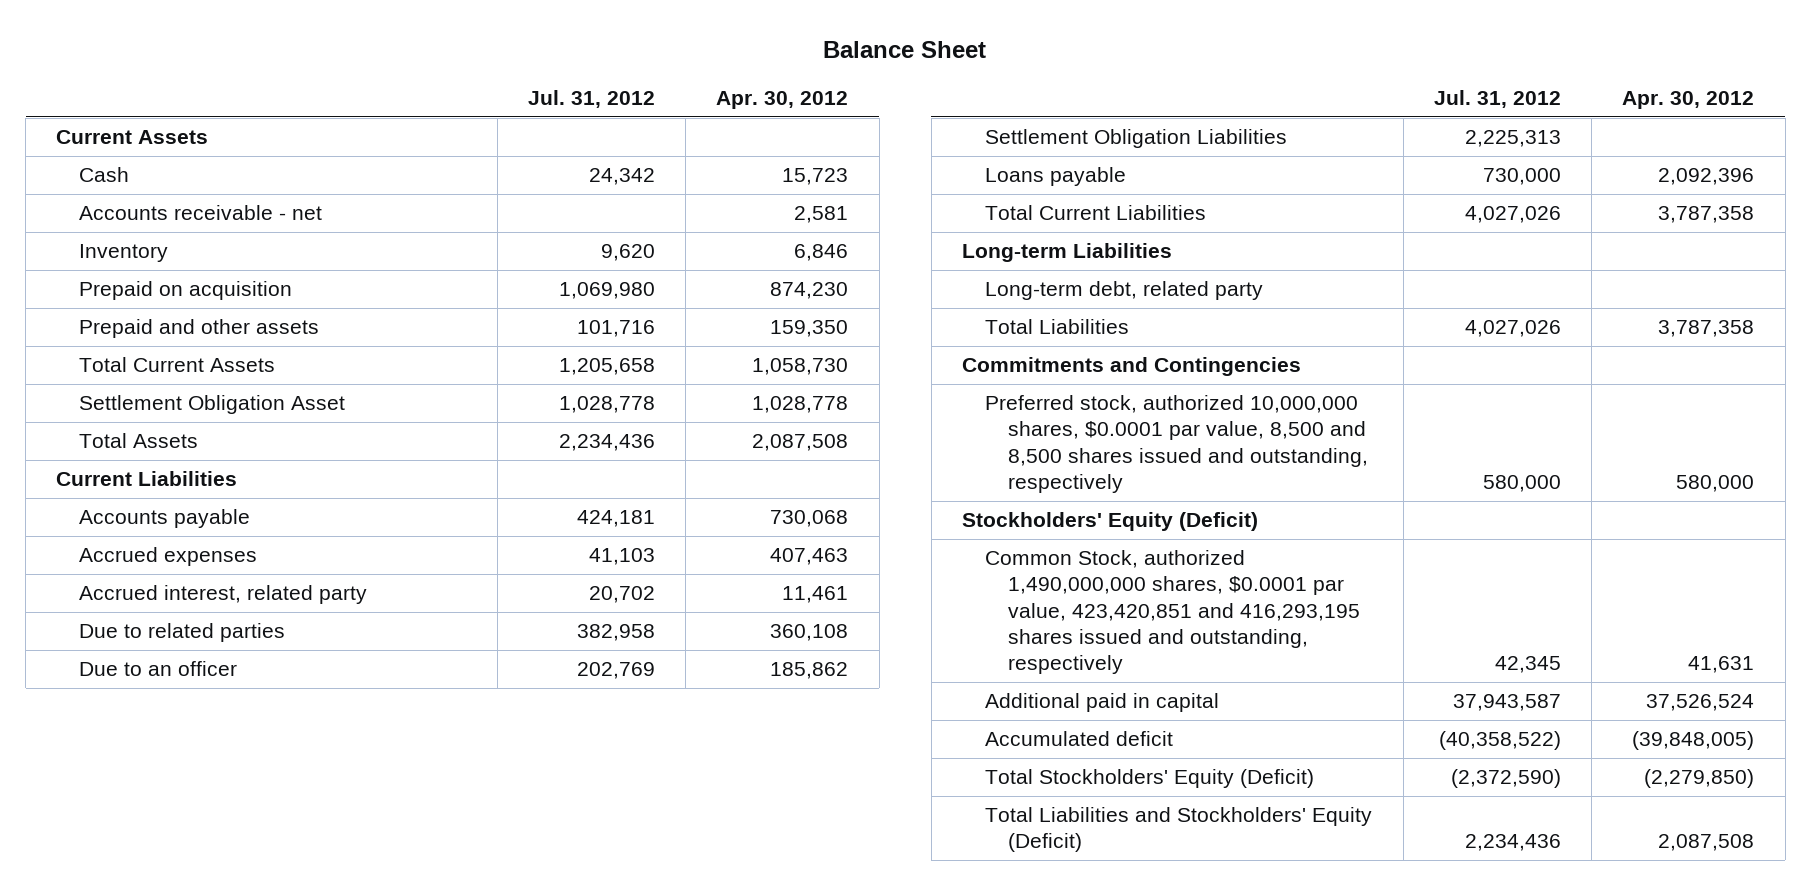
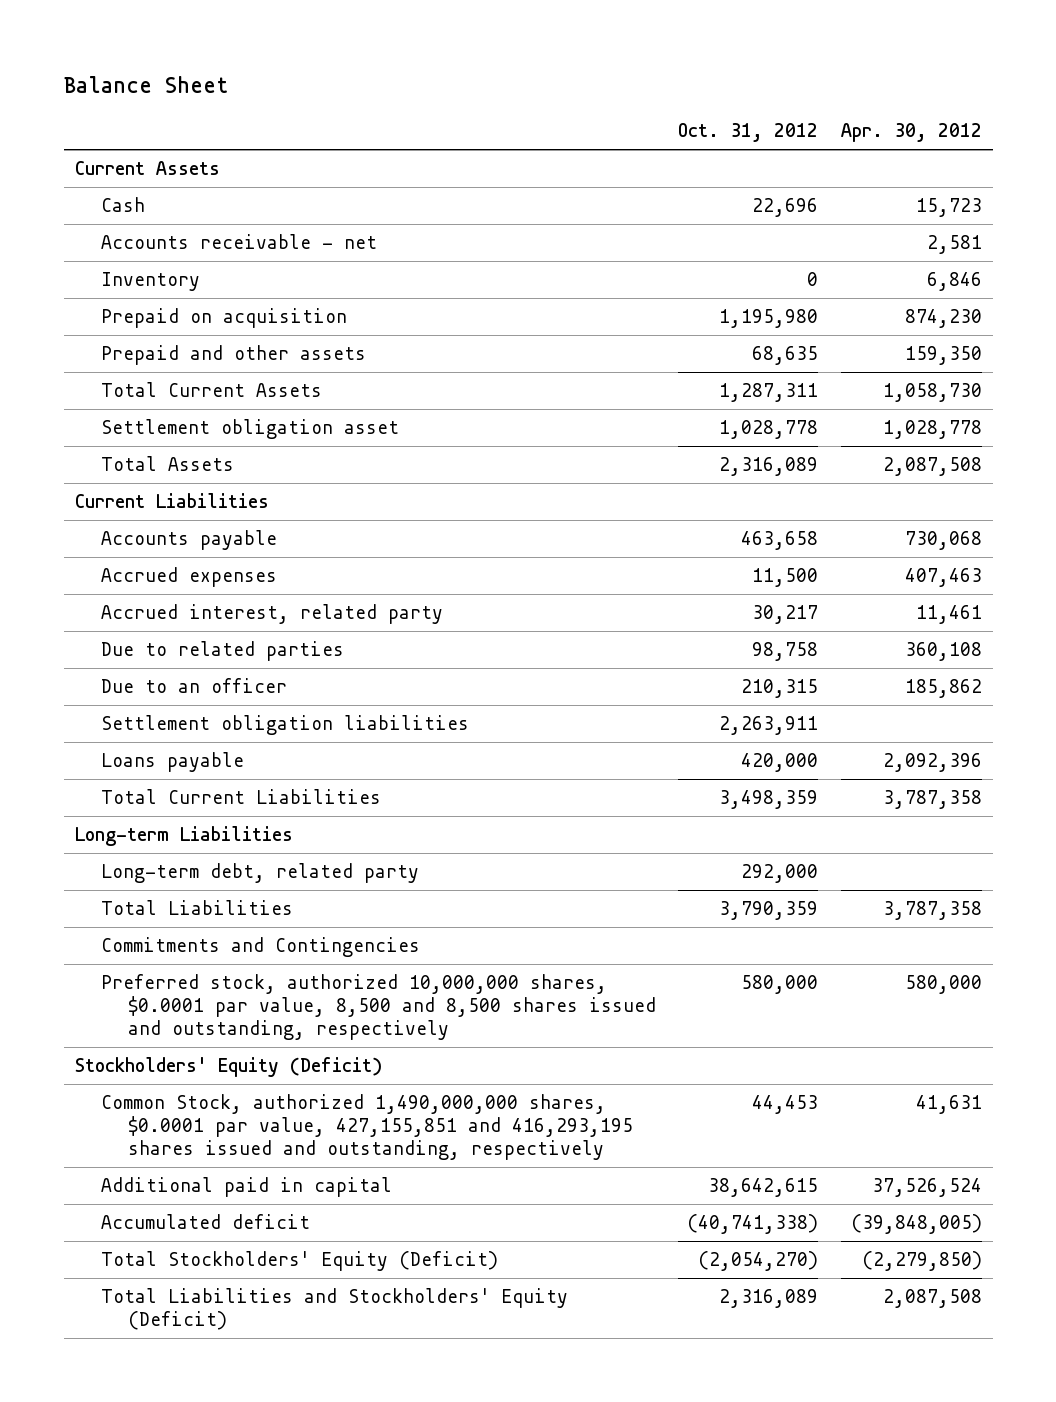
[527,90,655,109] Jul. 31, 2012 -> none
none -> [678,123,819,143] Oct. 31, 2012
[79,395,346,415] Settlement Obligation Asset -> [101,419,400,440] Settlement obligation asset
[985,129,1288,149] Settlement Obligation Liabilities -> [101,715,470,736] Settlement obligation liabilities
[985,550,1361,674] Common Stock, authorized 1,490,000,000 shares, $0.0001 par value, 423,420,851 and 416,293,195 shares issued and outstanding, respectively -> [101,1094,633,1160] Common Stock, authorized 1,490,000,000 shares, $0.0001 par value, 427,155,851 and 416,293,195 shares issued and outstanding, respectively

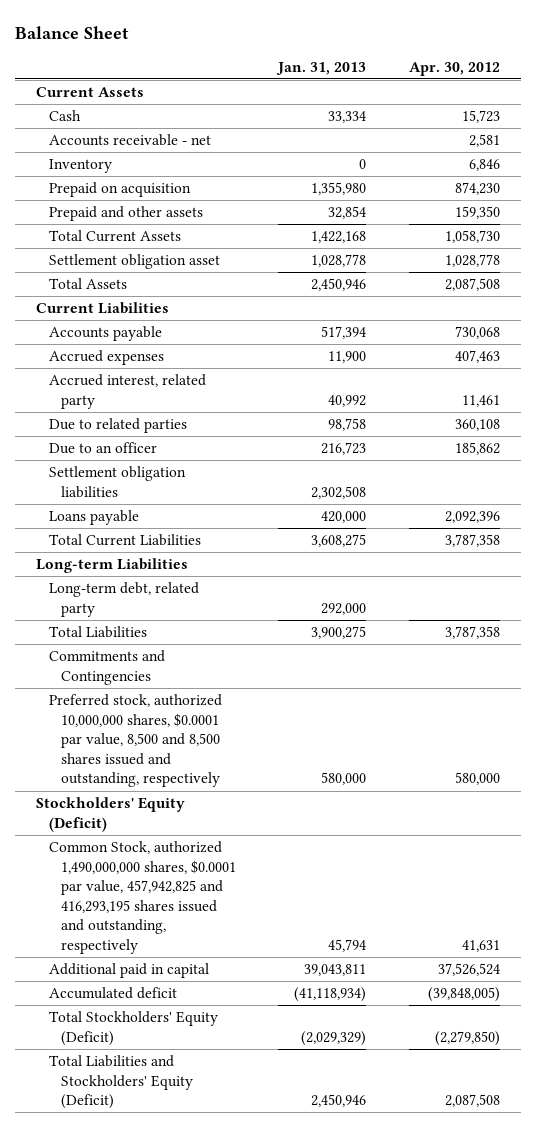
[678,123,819,143] Oct. 31, 2012 -> none
none -> [276,61,367,75] Jan. 31, 2013
[101,1094,633,1160] Common Stock, authorized 1,490,000,000 shares, $0.0001 par value, 427,155,851 and 416,293,195 shares issued and outstanding, respectively -> [48,841,237,955] Common Stock, authorized 1,490,000,000 shares, $0.0001 par value, 457,942,825 and 416,293,195 shares issued and outstanding, respectively

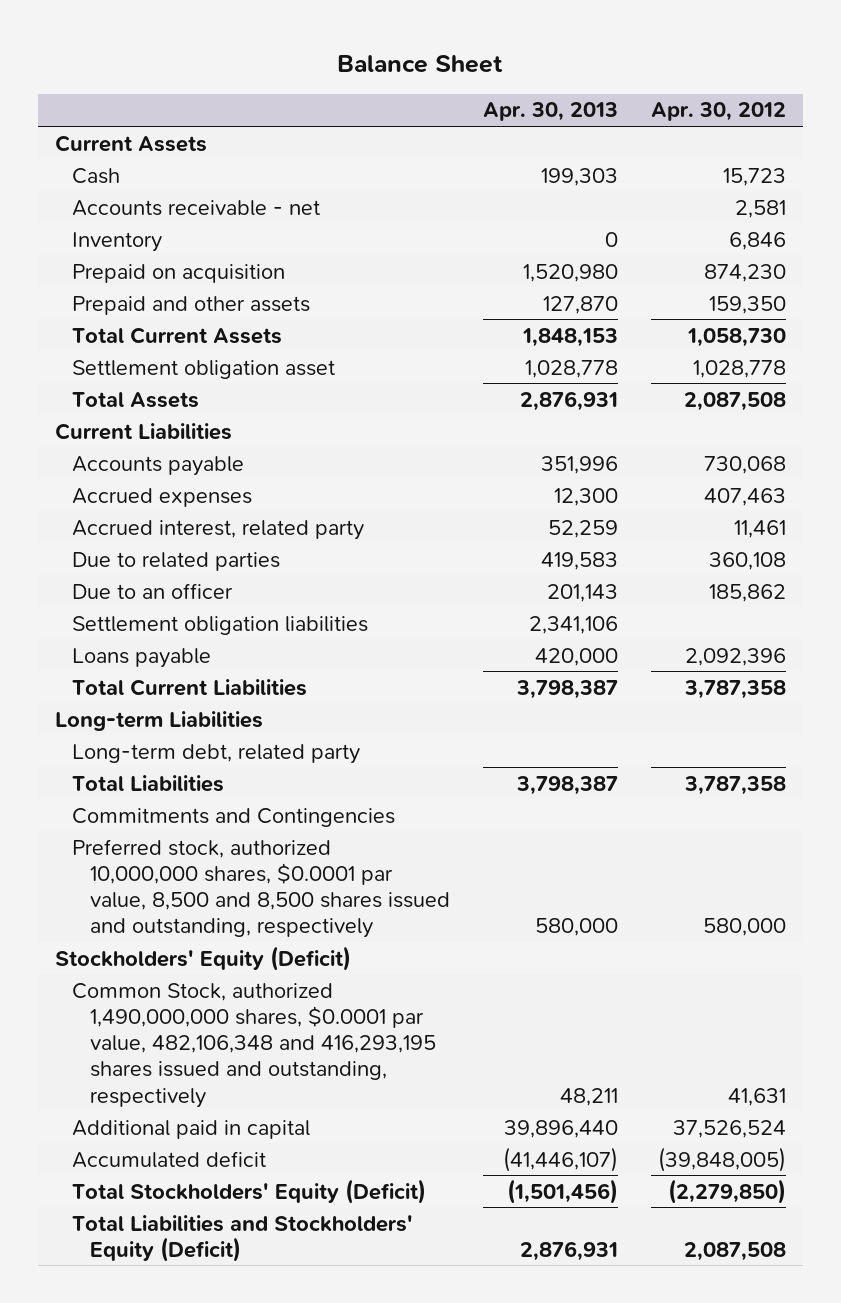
[276,61,367,75] Jan. 31, 2013 -> none
none -> [483,102,619,122] Apr. 30, 2013
[48,841,237,955] Common Stock, authorized 1,490,000,000 shares, $0.0001 par value, 457,942,825 and 416,293,195 shares issued and outstanding, respectively -> [72,982,437,1108] Common Stock, authorized 1,490,000,000 shares, $0.0001 par value, 482,106,348 and 416,293,195 shares issued and outstanding, respectively

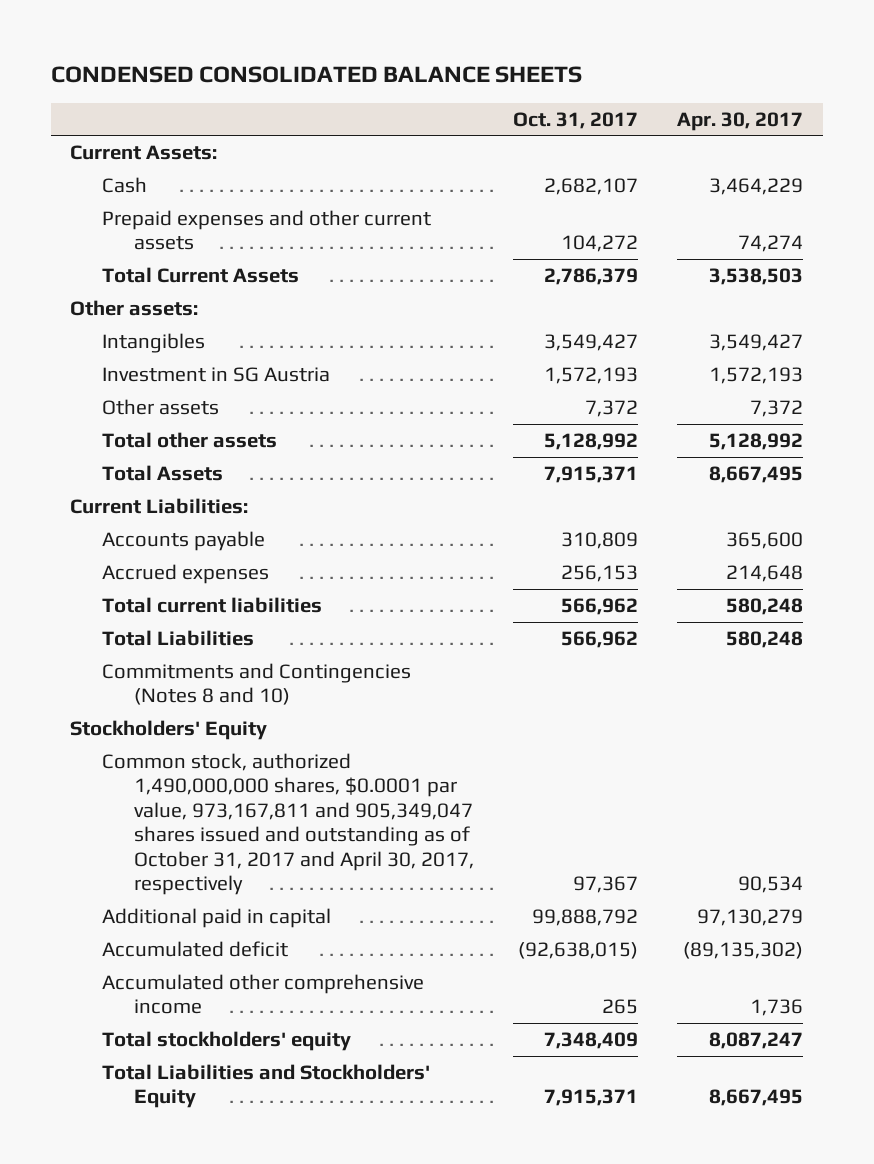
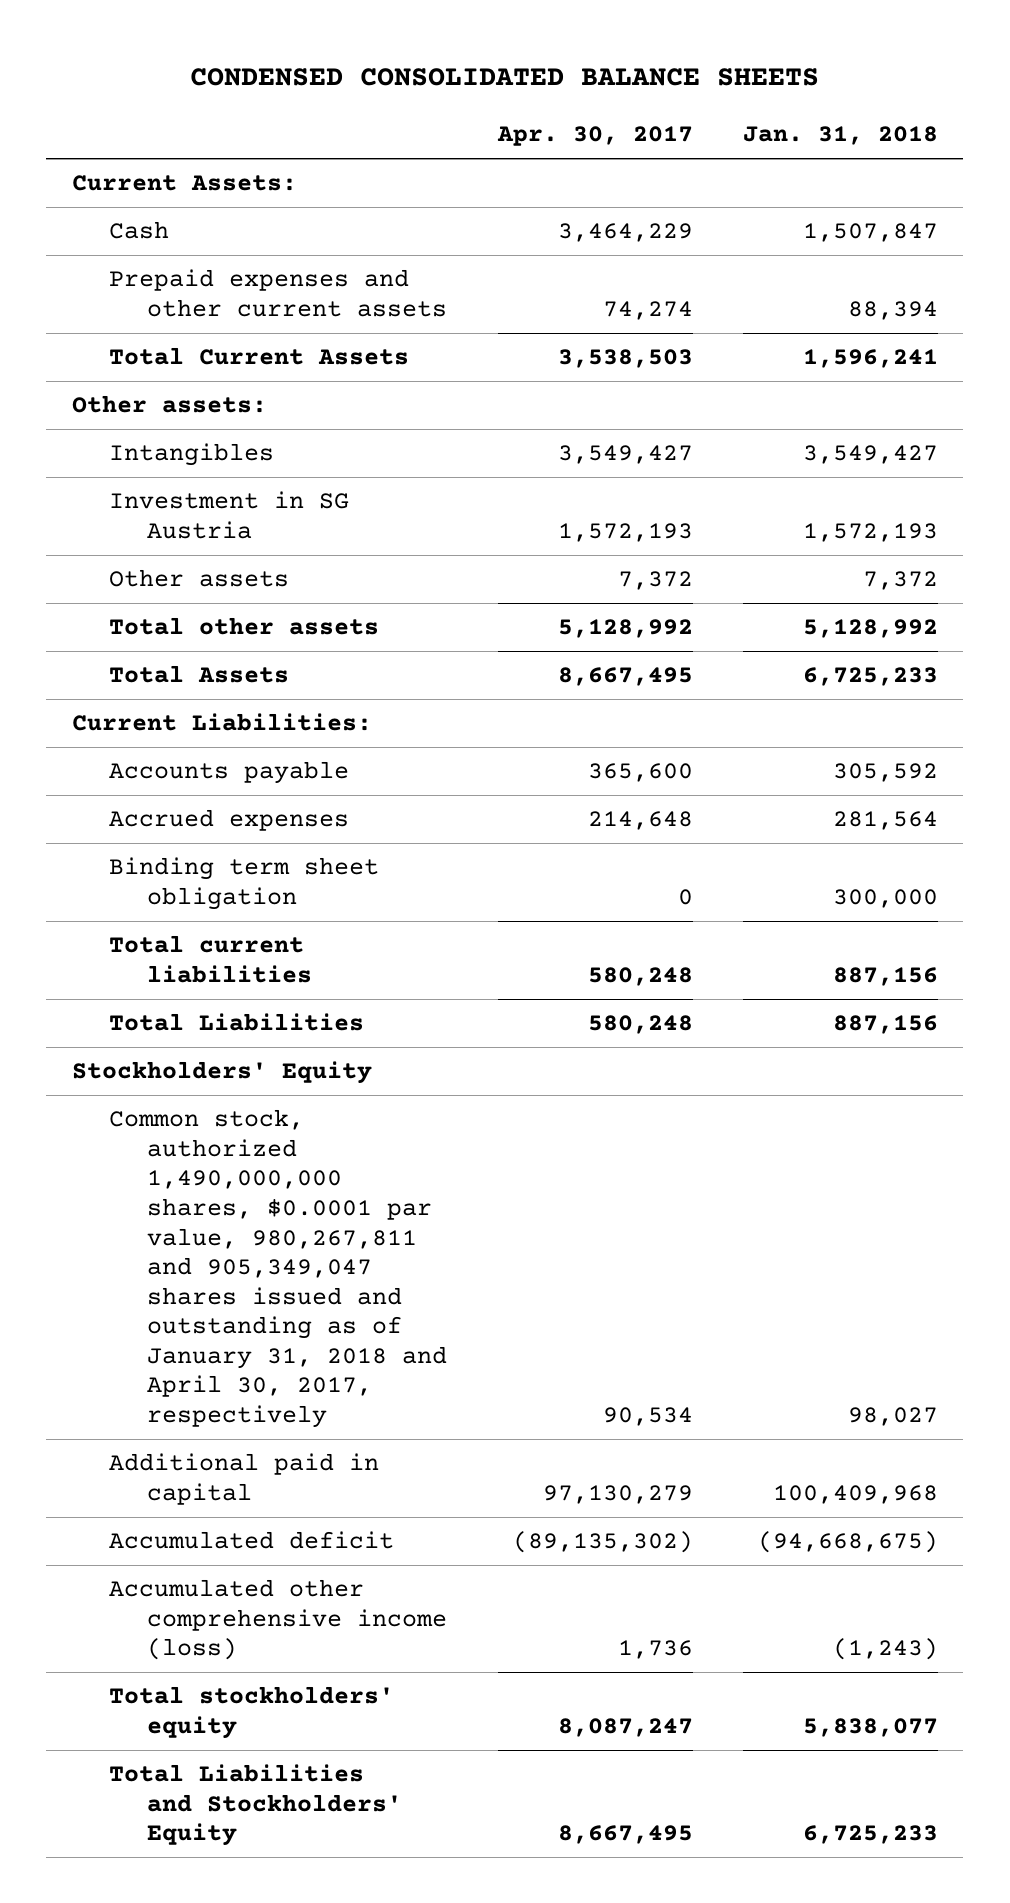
[513,111,639,129] Oct. 31, 2017 -> none
none -> [742,126,938,146] Jan. 31, 2018
none -> [109,857,380,910] Binding term sheet obligation
[102,662,412,706] Commitments and Contingencies (Notes 8 and 10) -> none
[102,752,475,896] Common stock, authorized 1,490,000,000 shares, $0.0001 par value, 973,167,811 and 905,349,047 shares issued and outstanding as of October 31, 2017 and April 30, 2017, respectively -> [109,1109,448,1428] Common stock, authorized 1,490,000,000 shares, $0.0001 par value, 980,267,811 and 905,349,047 shares issued and outstanding as of January 31, 2018 and April 30, 2017, respectively
[102,973,425,1015] Accumulated other comprehensive income -> [109,1579,448,1661] Accumulated other comprehensive income (loss)

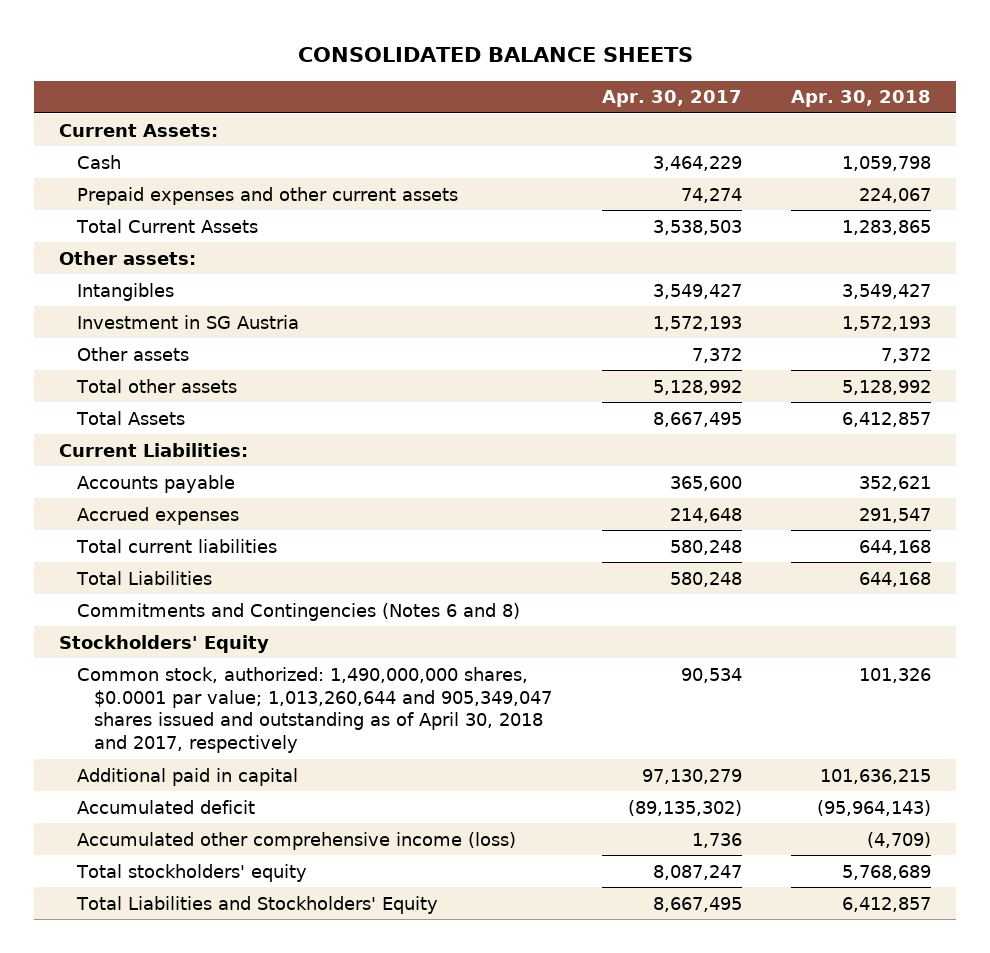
[189,68,819,87] CONDENSED CONSOLIDATED BALANCE SHEETS -> [298,47,694,63] CONSOLIDATED BALANCE SHEETS
[742,126,938,146] Jan. 31, 2018 -> none
none -> [791,90,932,108] Apr. 30, 2018
[109,857,380,910] Binding term sheet obligation -> none
none -> [76,602,520,621] Commitments and Contingencies (Notes 6 and 8)
[109,1109,448,1428] Common stock, authorized 1,490,000,000 shares, $0.0001 par value, 980,267,811 and 905,349,047 shares issued and outstanding as of January 31, 2018 and April 30, 2017, respectively -> [76,666,553,754] Common stock, authorized: 1,490,000,000 shares, $0.0001 par value; 1,013,260,644 and 905,349,047 shares issued and outstanding as of April 30, 2018 and 2017, respectively

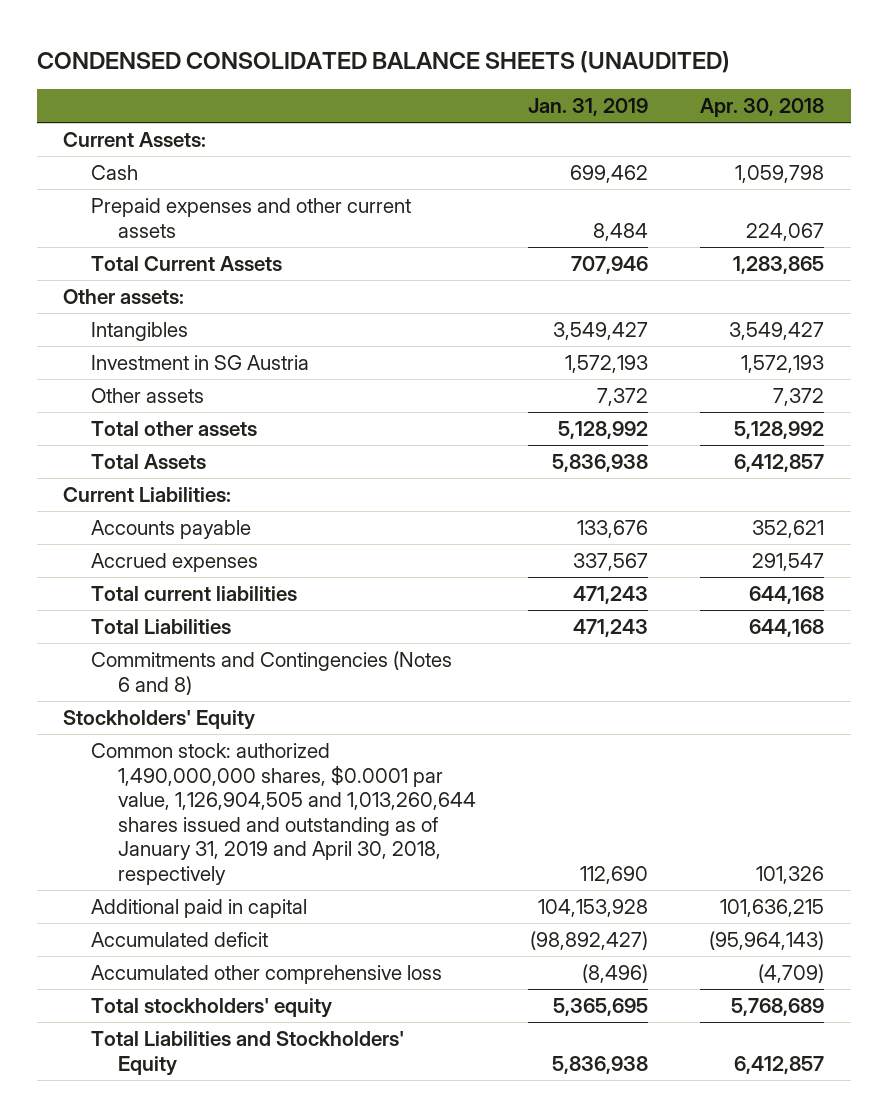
[298,47,694,63] CONSOLIDATED BALANCE SHEETS -> [36,50,730,73] CONDENSED CONSOLIDATED BALANCE SHEETS (UNAUDITED)
[601,90,742,108] Apr. 30, 2017 -> none
none -> [528,98,649,117] Jan. 31, 2019
[76,666,553,754] Common stock, authorized: 1,490,000,000 shares, $0.0001 par value; 1,013,260,644 and 905,349,047 shares issued and outstanding as of April 30, 2018 and 2017, respectively -> [90,743,477,885] Common stock: authorized 1,490,000,000 shares, $0.0001 par value, 1,126,904,505 and 1,013,260,644 shares issued and outstanding as of January 31, 2019 and April 30, 2018, respectively
[76,831,516,850] Accumulated other comprehensive income (loss) -> [90,965,442,985] Accumulated other comprehensive loss

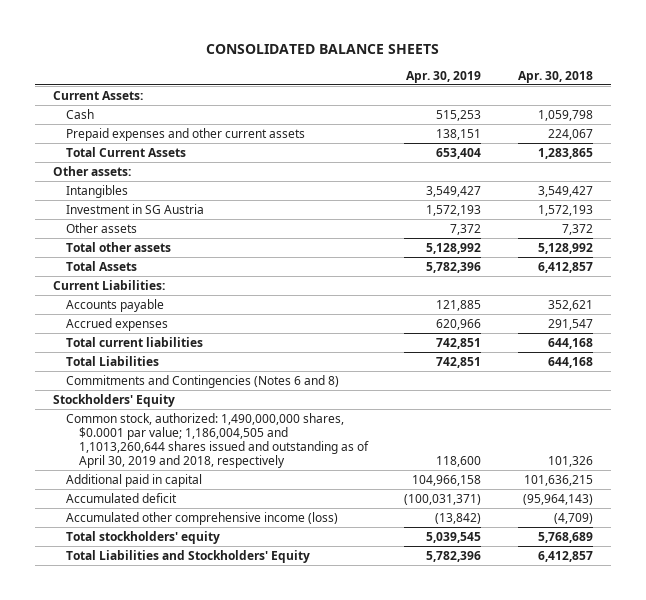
[36,50,730,73] CONDENSED CONSOLIDATED BALANCE SHEETS (UNAUDITED) -> [205,43,439,54] CONSOLIDATED BALANCE SHEETS
[528,98,649,117] Jan. 31, 2019 -> none
none -> [406,70,482,83] Apr. 30, 2019
[90,743,477,885] Common stock: authorized 1,490,000,000 shares, $0.0001 par value, 1,126,904,505 and 1,013,260,644 shares issued and outstanding as of January 31, 2019 and April 30, 2018, respectively -> [65,412,369,469] Common stock, authorized: 1,490,000,000 shares, $0.0001 par value; 1,186,004,505 and 1,1013,260,644 shares issued and outstanding as of April 30, 2019 and 2018, respectively
[90,965,442,985] Accumulated other comprehensive loss -> [65,511,338,525] Accumulated other comprehensive income (loss)

